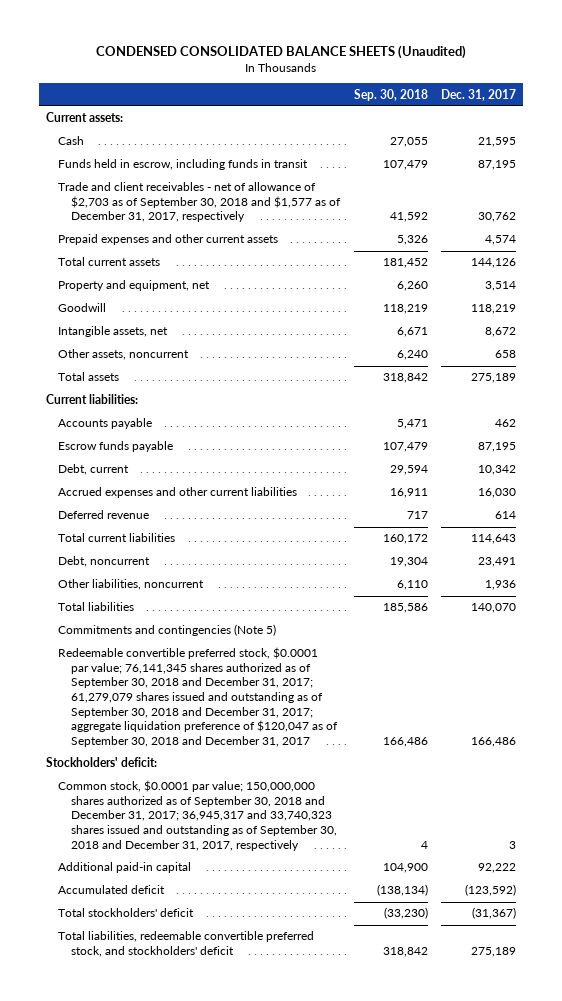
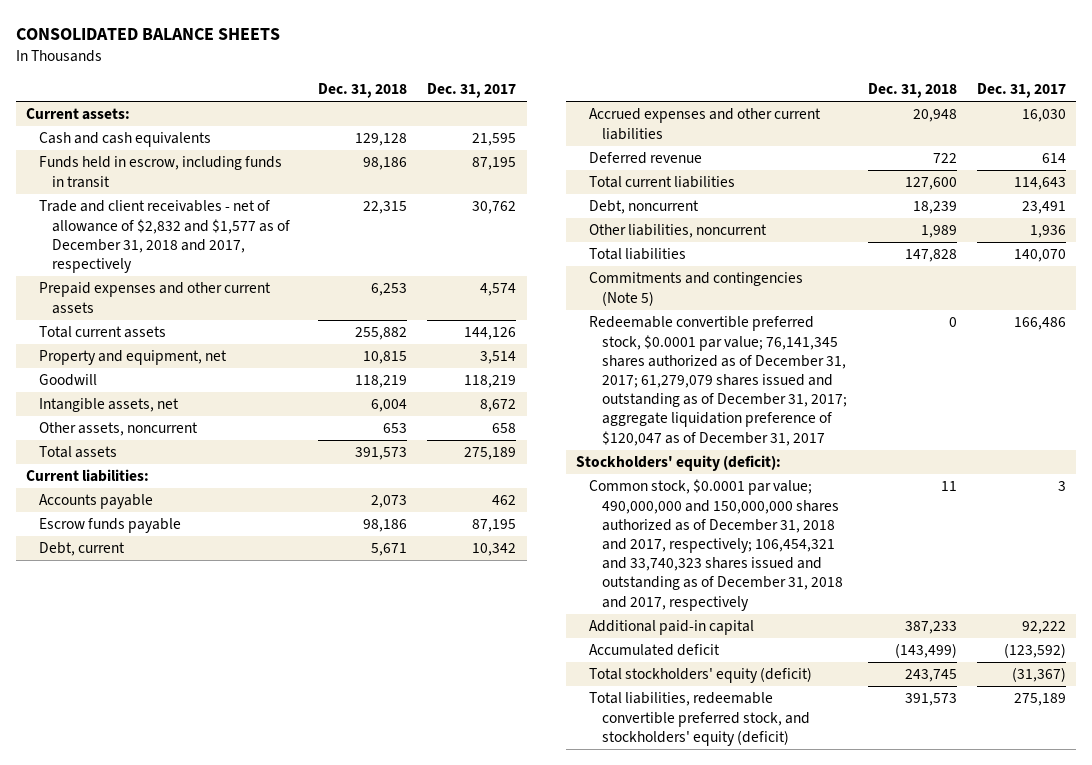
[96,45,467,60] CONDENSED CONSOLIDATED BALANCE SHEETS (Unaudited) -> [15,28,280,41] CONSOLIDATED BALANCE SHEETS
[353,88,428,101] Sep. 30, 2018 -> none
none -> [317,83,407,99] Dec. 31, 2018
[58,136,85,146] Cash -> [39,132,212,148] Cash and cash equivalents
[58,182,341,223] Trade and client receivables - net of allowance of $2,703 as of September 30, 2018 and $1,577 as of December 31, 2017, respectively -> [39,200,291,274] Trade and client receivables - net of allowance of $2,832 and $1,577 as of December 31, 2018 and 2017, respectively
[58,647,338,747] Redeemable convertible preferred stock, $0.0001 par value; 76,141,345 shares authorized as of September 30, 2018 and December 31, 2017; 61,279,079 shares issued and outstanding as of September 30, 2018 and December 31, 2017; aggregate liquidation preference of $120,047 as of September 30, 2018 and December 31, 2017 -> [589,316,848,446] Redeemable convertible preferred stock, $0.0001 par value; 76,141,345 shares authorized as of December 31, 2017; 61,279,079 shares issued and outstanding as of December 31, 2017; aggregate liquidation preference of $120,047 as of December 31, 2017
[45,757,157,768] Stockholders' deficit: -> [575,455,781,472] Stockholders' equity (deficit):
[58,780,337,851] Common stock, $0.0001 par value; 150,000,000 shares authorized as of September 30, 2018 and December 31, 2017; 36,945,317 and 33,740,323 shares issued and outstanding as of September 30, 2018 and December 31, 2017, respectively -> [589,479,844,611] Common stock, $0.0001 par value; 490,000,000 and 150,000,000 shares authorized as of December 31, 2018 and 2017, respectively; 106,454,321 and 33,740,323 shares issued and outstanding as of December 31, 2018 and 2017, respectively
[58,908,195,918] Total stockholders' deficit -> [589,667,813,684] Total stockholders' equity (deficit)
[58,931,315,957] Total liabilities, redeemable convertible preferred stock, and stockholders' deficit -> [589,692,811,746] Total liabilities, redeemable convertible preferred stock, and stockholders' equity (deficit)

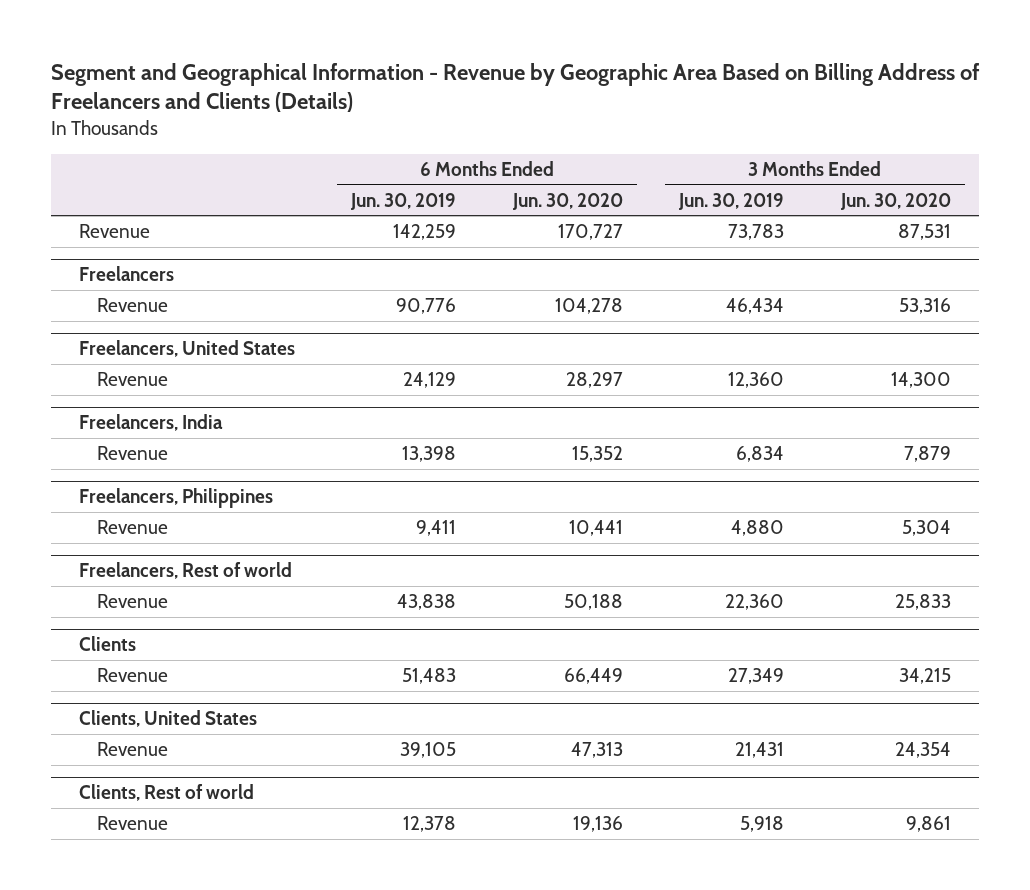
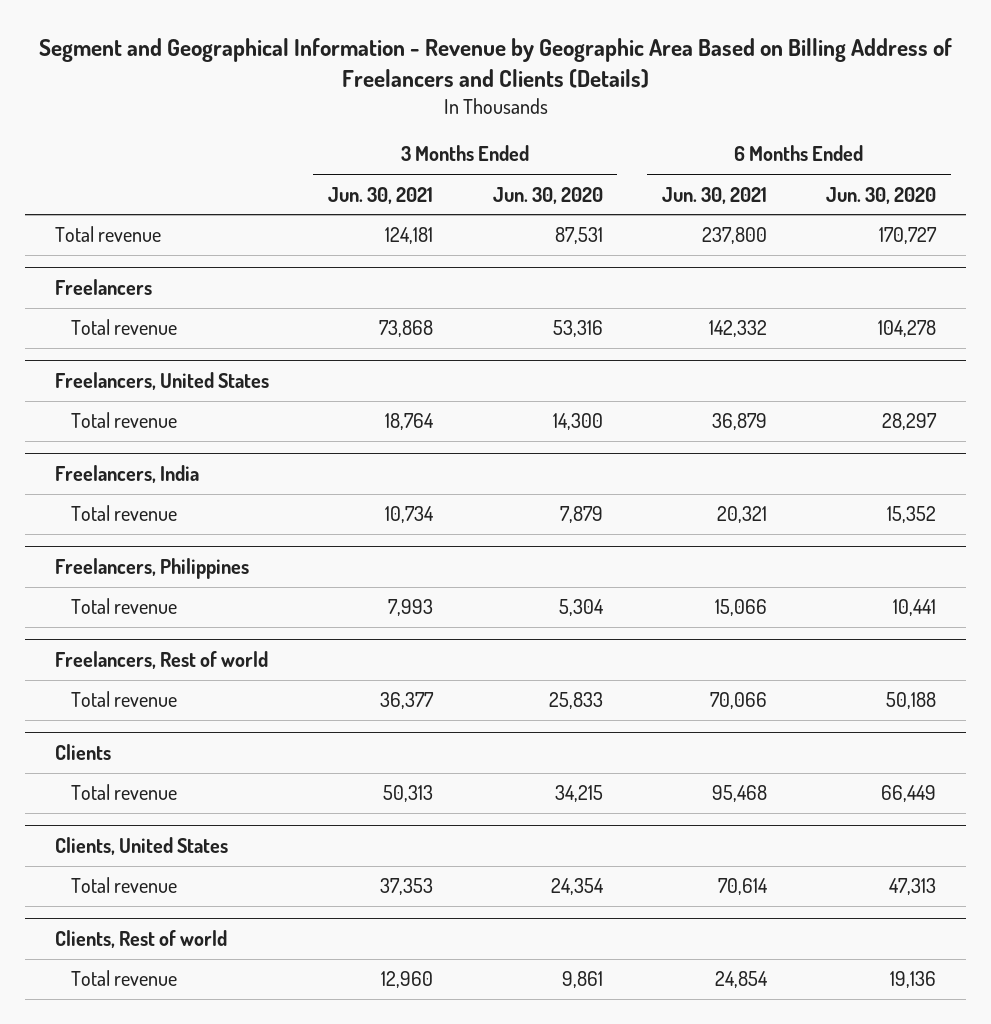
[350,192,457,210] Jun. 30, 2019 -> none
[678,192,785,210] Jun. 30, 2019 -> none
none -> [328,186,434,204] Jun. 30, 2021
none -> [661,186,767,204] Jun. 30, 2021
[78,224,150,239] Revenue -> [54,226,161,243] Total revenue
[96,298,168,313] Revenue -> [71,319,178,336] Total revenue
[96,372,168,387] Revenue -> [71,412,178,429] Total revenue
[96,446,168,461] Revenue -> [71,505,178,522] Total revenue
[96,520,168,535] Revenue -> [71,598,178,615] Total revenue
[96,594,168,609] Revenue -> [71,691,178,708] Total revenue
[96,668,168,683] Revenue -> [71,784,178,801] Total revenue
[96,742,168,757] Revenue -> [71,877,178,894] Total revenue
[96,816,168,831] Revenue -> [71,970,178,987] Total revenue

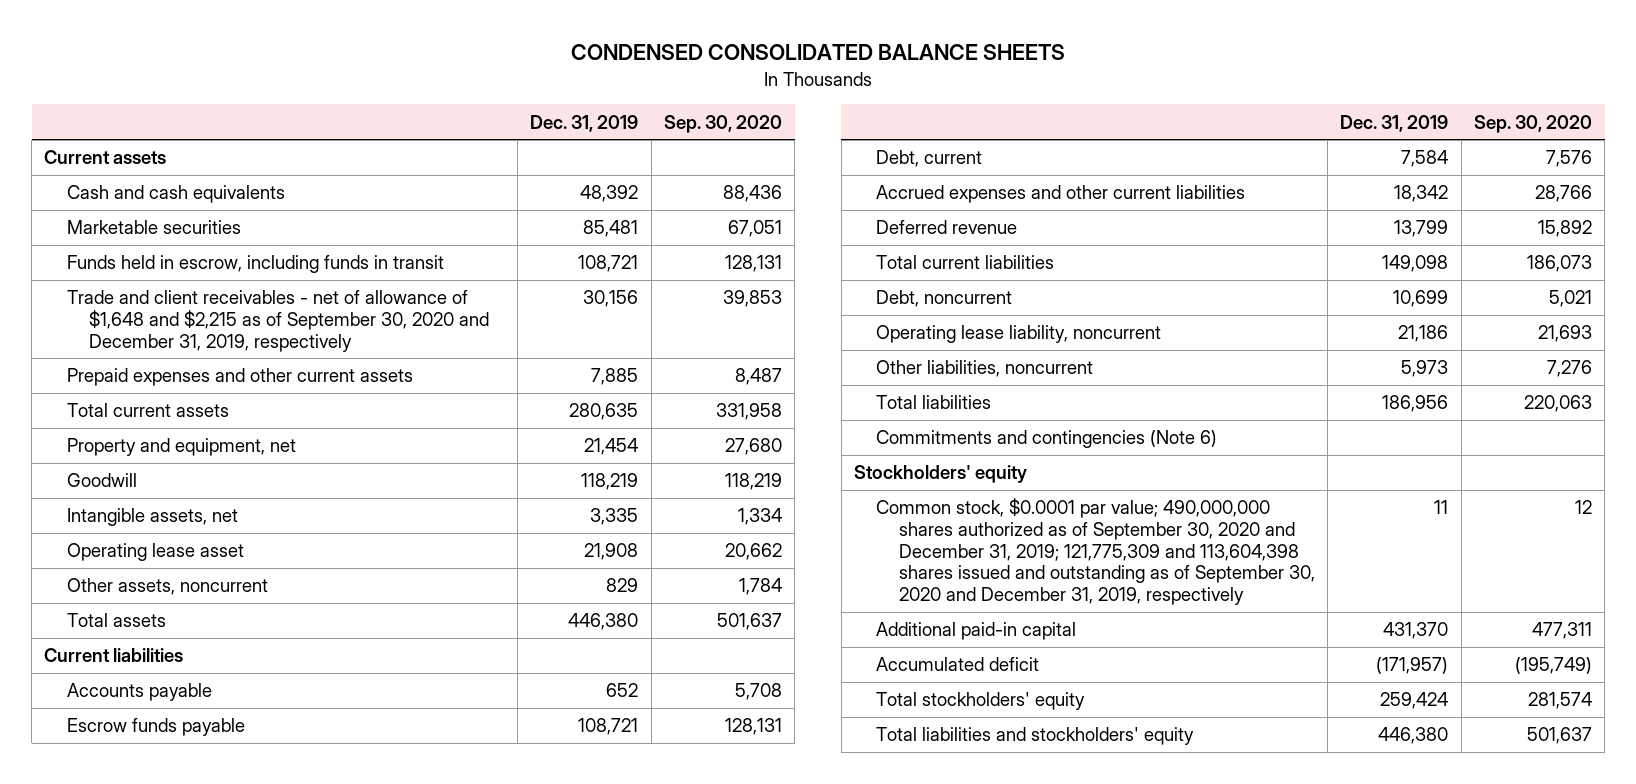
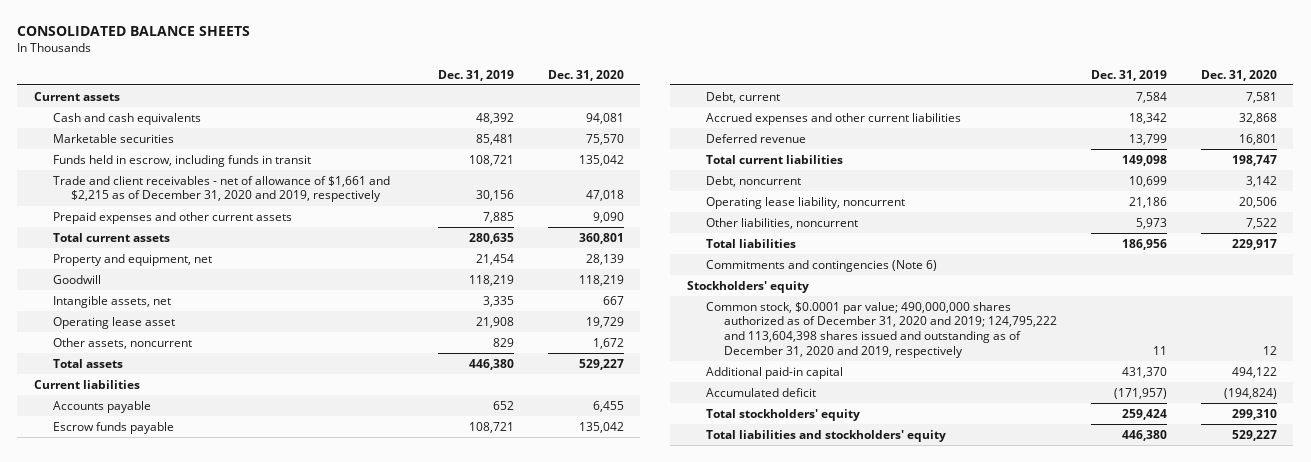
[571,44,1066,61] CONDENSED CONSOLIDATED BALANCE SHEETS -> [17,25,251,36] CONSOLIDATED BALANCE SHEETS
[663,114,782,133] Sep. 30, 2020 -> none
none -> [547,69,624,81] Dec. 31, 2020
[66,290,489,352] Trade and client receivables - net of allowance of $1,648 and $2,215 as of September 30, 2020 and December 31, 2019, respectively -> [52,175,390,203] Trade and client receivables - net of allowance of $1,661 and $2,215 as of December 31, 2020 and 2019, respectively
[876,498,1315,605] Common stock, $0.0001 par value; 490,000,000 shares authorized as of September 30, 2020 and December 31, 2019; 121,775,309 and 113,604,398 shares issued and outstanding as of September 30, 2020 and December 31, 2019, respectively -> [705,301,1058,358] Common stock, $0.0001 par value; 490,000,000 shares authorized as of December 31, 2020 and 2019; 124,795,222 and 113,604,398 shares issued and outstanding as of December 31, 2020 and 2019, respectively

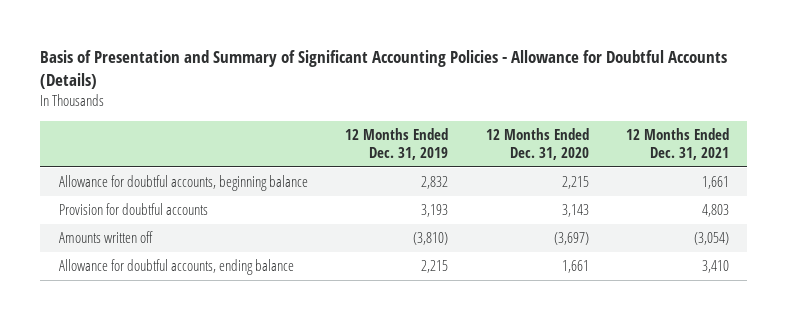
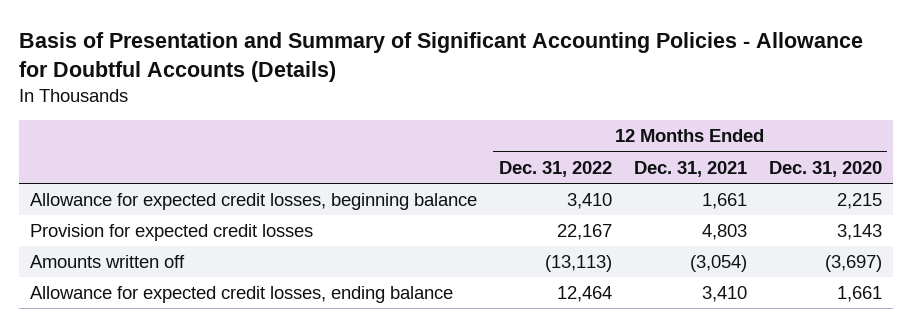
[345,128,449,161] 12 Months Ended Dec. 31, 2019 -> none
none -> [498,160,612,177] Dec. 31, 2022
[59,175,309,192] Allowance for doubtful accounts, beginning balance -> [30,193,478,211] Allowance for expected credit losses, beginning balance
[59,203,209,216] Provision for doubtful accounts -> [30,224,314,242] Provision for expected credit losses
[59,259,295,276] Allowance for doubtful accounts, ending balance -> [30,286,454,304] Allowance for expected credit losses, ending balance

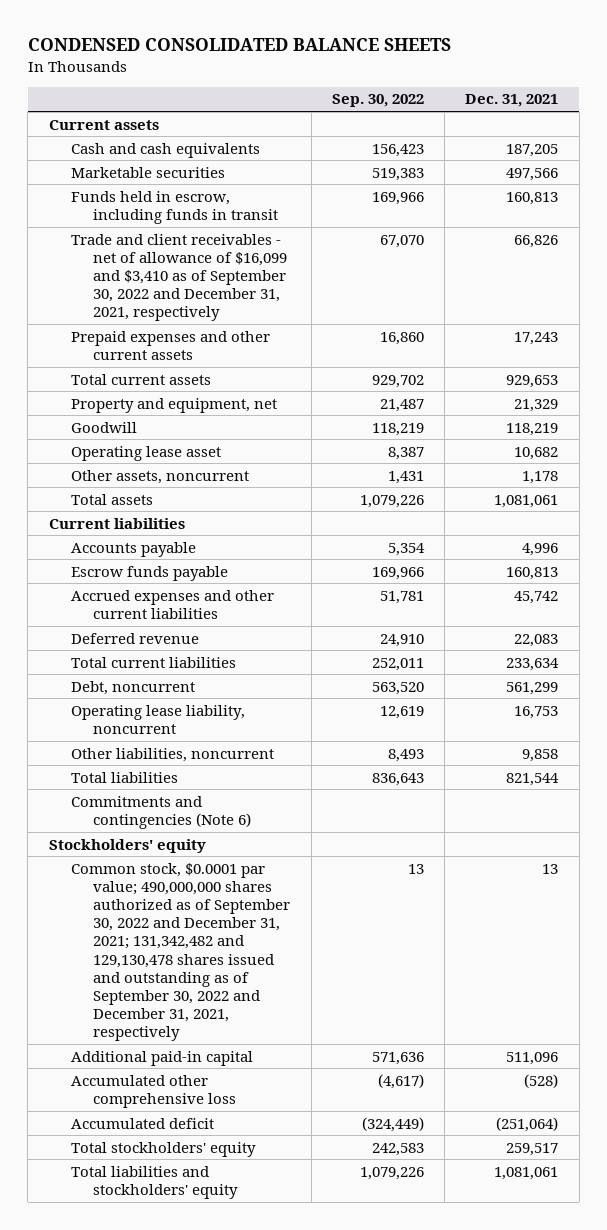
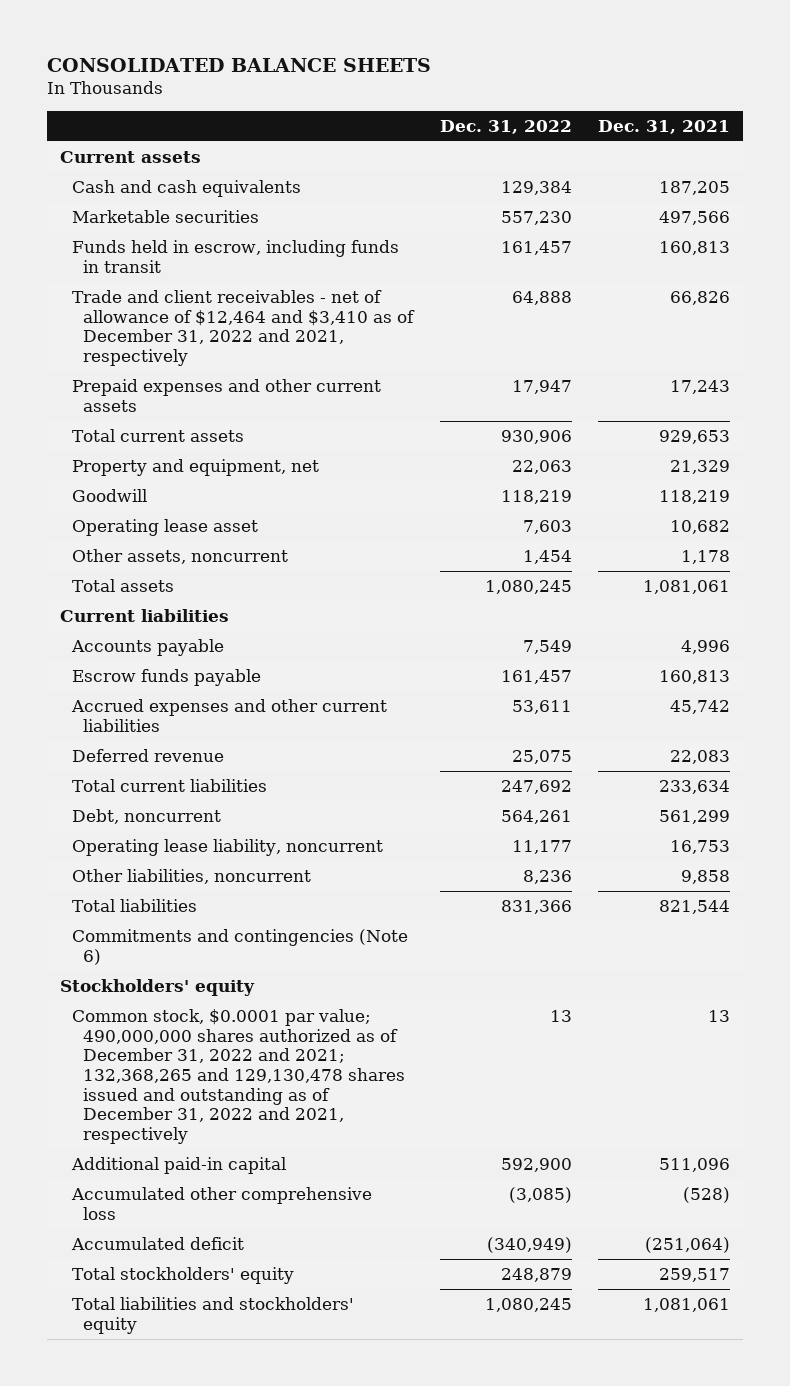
[27,38,451,52] CONDENSED CONSOLIDATED BALANCE SHEETS -> [46,58,431,73] CONSOLIDATED BALANCE SHEETS
[331,94,424,108] Sep. 30, 2022 -> none
none -> [439,119,572,134] Dec. 31, 2022
[70,233,288,322] Trade and client receivables - net of allowance of $16,099 and $3,410 as of September 30, 2022 and December 31, 2021, respectively -> [71,289,416,367] Trade and client receivables - net of allowance of $12,464 and $3,410 as of December 31, 2022 and 2021, respectively
[70,862,291,1042] Common stock, $0.0001 par value; 490,000,000 shares authorized as of September 30, 2022 and December 31, 2021; 131,342,482 and 129,130,478 shares issued and outstanding as of September 30, 2022 and December 31, 2021, respectively -> [71,1008,406,1145] Common stock, $0.0001 par value; 490,000,000 shares authorized as of December 31, 2022 and 2021; 132,368,265 and 129,130,478 shares issued and outstanding as of December 31, 2022 and 2021, respectively

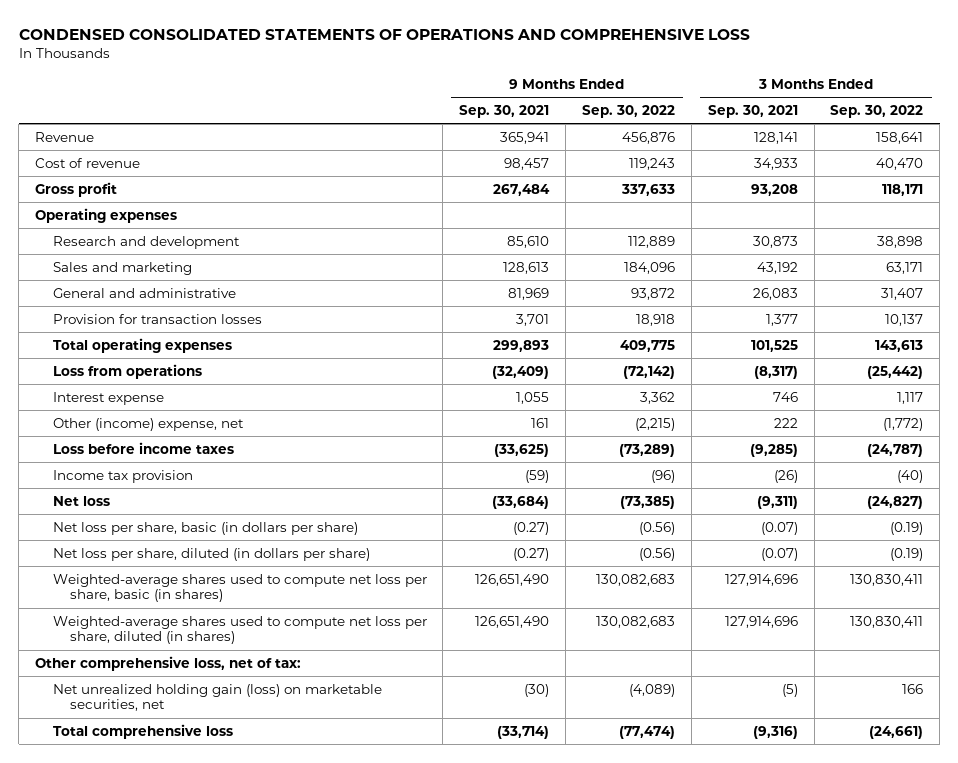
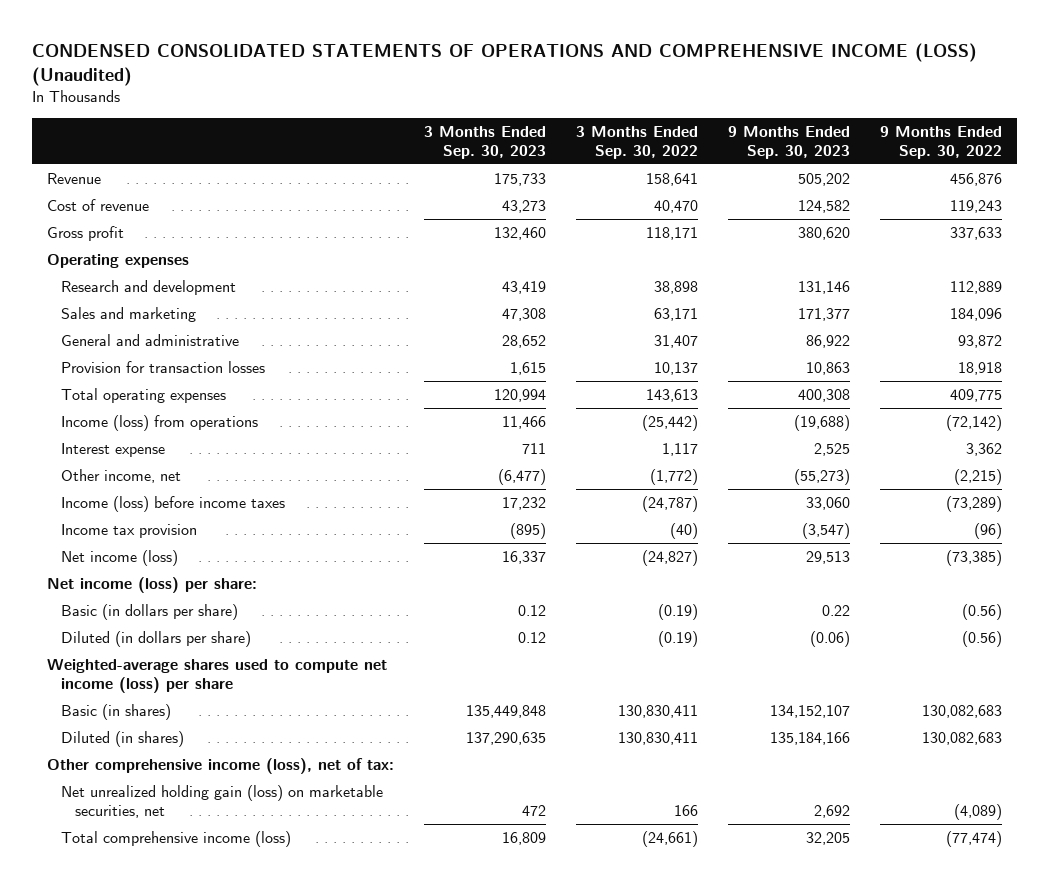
[18,28,750,40] CONDENSED CONSOLIDATED STATEMENTS OF OPERATIONS AND COMPREHENSIVE LOSS -> [32,42,978,86] CONDENSED CONSOLIDATED STATEMENTS OF OPERATIONS AND COMPREHENSIVE INCOME (LOSS) (Unaudited)
[459,105,550,119] Sep. 30, 2021 -> none
[707,105,798,119] Sep. 30, 2021 -> none
none -> [424,125,547,159] 3 Months Ended Sep. 30, 2023
none -> [727,125,850,159] 9 Months Ended Sep. 30, 2023
[52,363,202,379] Loss from operations -> [60,414,258,431] Income (loss) from operations
[52,417,244,431] Other (income) expense, net -> [60,468,181,483] Other income, net
[52,441,234,454] Loss before income taxes -> [60,495,285,512] Income (loss) before income taxes
[52,495,110,506] Net loss -> [60,549,178,566] Net income (loss)
none -> [47,576,258,593] Net income (loss) per share:
[52,521,358,535] Net loss per share, basic (in dollars per share) -> [60,603,238,620] Basic (in dollars per share)
[52,547,370,561] Net loss per share, diluted (in dollars per share) -> [60,630,251,647] Diluted (in dollars per share)
none -> [47,658,388,694] Weighted-average shares used to compute net income (loss) per share
[52,573,427,603] Weighted-average shares used to compute net loss per share, basic (in shares) -> [60,703,171,720] Basic (in shares)
[52,615,427,645] Weighted-average shares used to compute net loss per share, diluted (in shares) -> [60,730,184,747] Diluted (in shares)
[34,655,301,671] Other comprehensive loss, net of tax: -> [47,757,395,774] Other comprehensive income (loss), net of tax:
[52,723,233,739] Total comprehensive loss -> [60,830,291,847] Total comprehensive income (loss)

